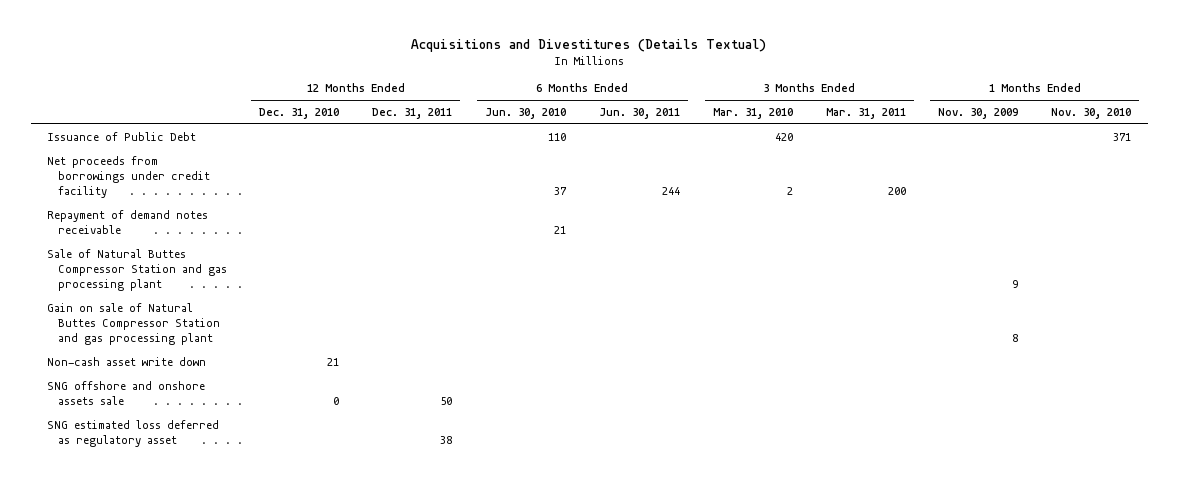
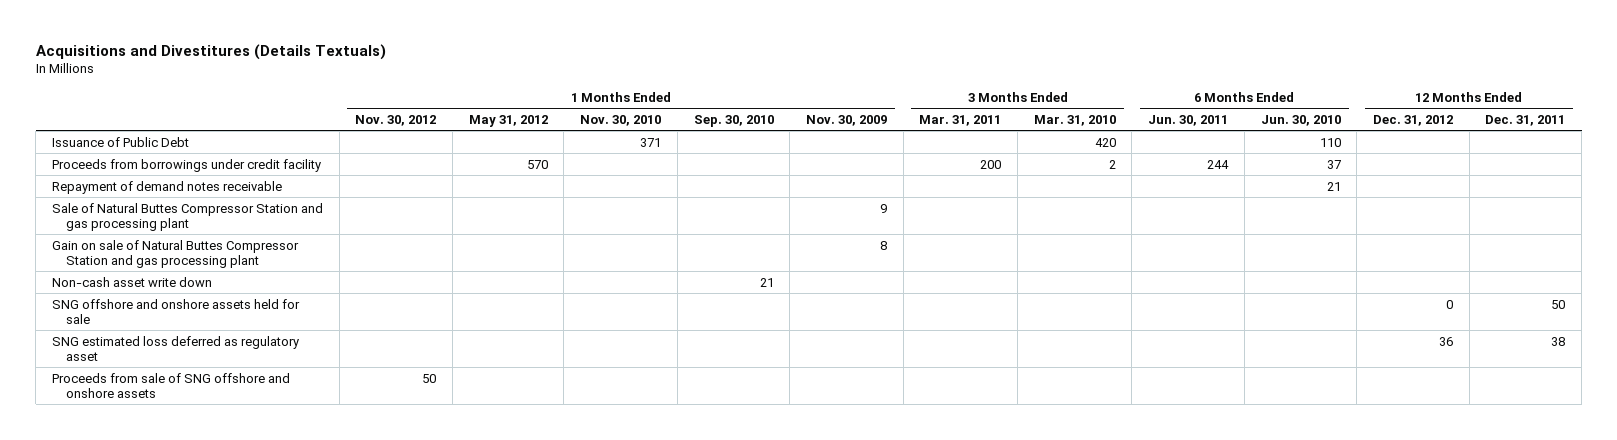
[411,38,767,52] Acquisitions and Divestitures (Details Textual) -> [35,43,386,60] Acquisitions and Divestitures (Details Textuals)
[259,107,340,119] Dec. 31, 2010 -> none
none -> [355,114,437,126] Nov. 30, 2012
none -> [468,114,548,127] May 31, 2012
none -> [693,114,774,127] Sep. 30, 2010
none -> [1372,114,1453,126] Dec. 31, 2012
[47,155,210,198] Net proceeds from borrowings under credit facility -> [51,158,321,172] Proceeds from borrowings under credit facility
[47,380,206,405] SNG offshore and onshore assets sale -> [51,298,300,324] SNG offshore and onshore assets held for sale
none -> [51,372,290,398] Proceeds from sale of SNG offshore and onshore assets

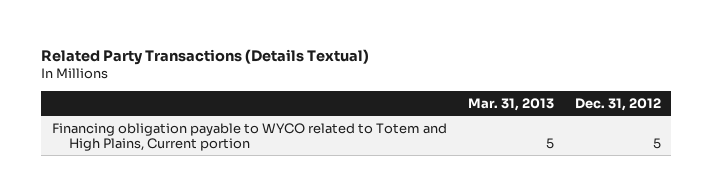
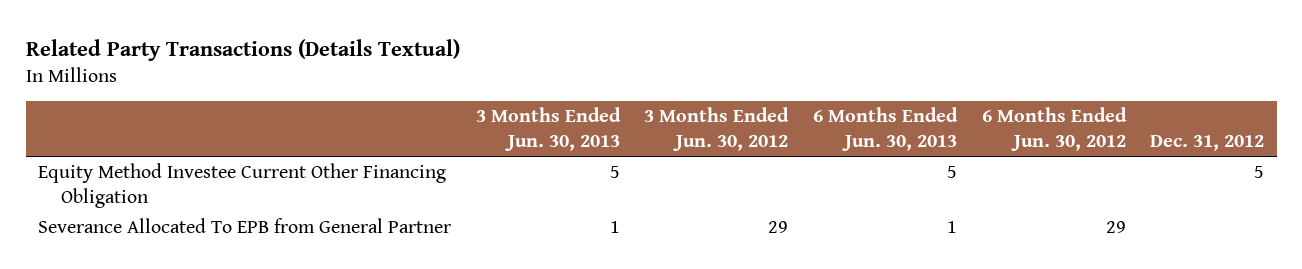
[467,97,554,111] Mar. 31, 2013 -> none
none -> [475,107,621,151] 3 Months Ended Jun. 30, 2013
none -> [644,107,790,151] 3 Months Ended Jun. 30, 2012
none -> [812,107,958,151] 6 Months Ended Jun. 30, 2013
none -> [981,107,1127,151] 6 Months Ended Jun. 30, 2012
[51,122,447,151] Financing obligation payable to WYCO related to Totem and High Plains, Current portion -> [37,163,446,208] Equity Method Investee Current Other Financing Obligation
none -> [37,218,451,234] Severance Allocated To EPB from General Partner

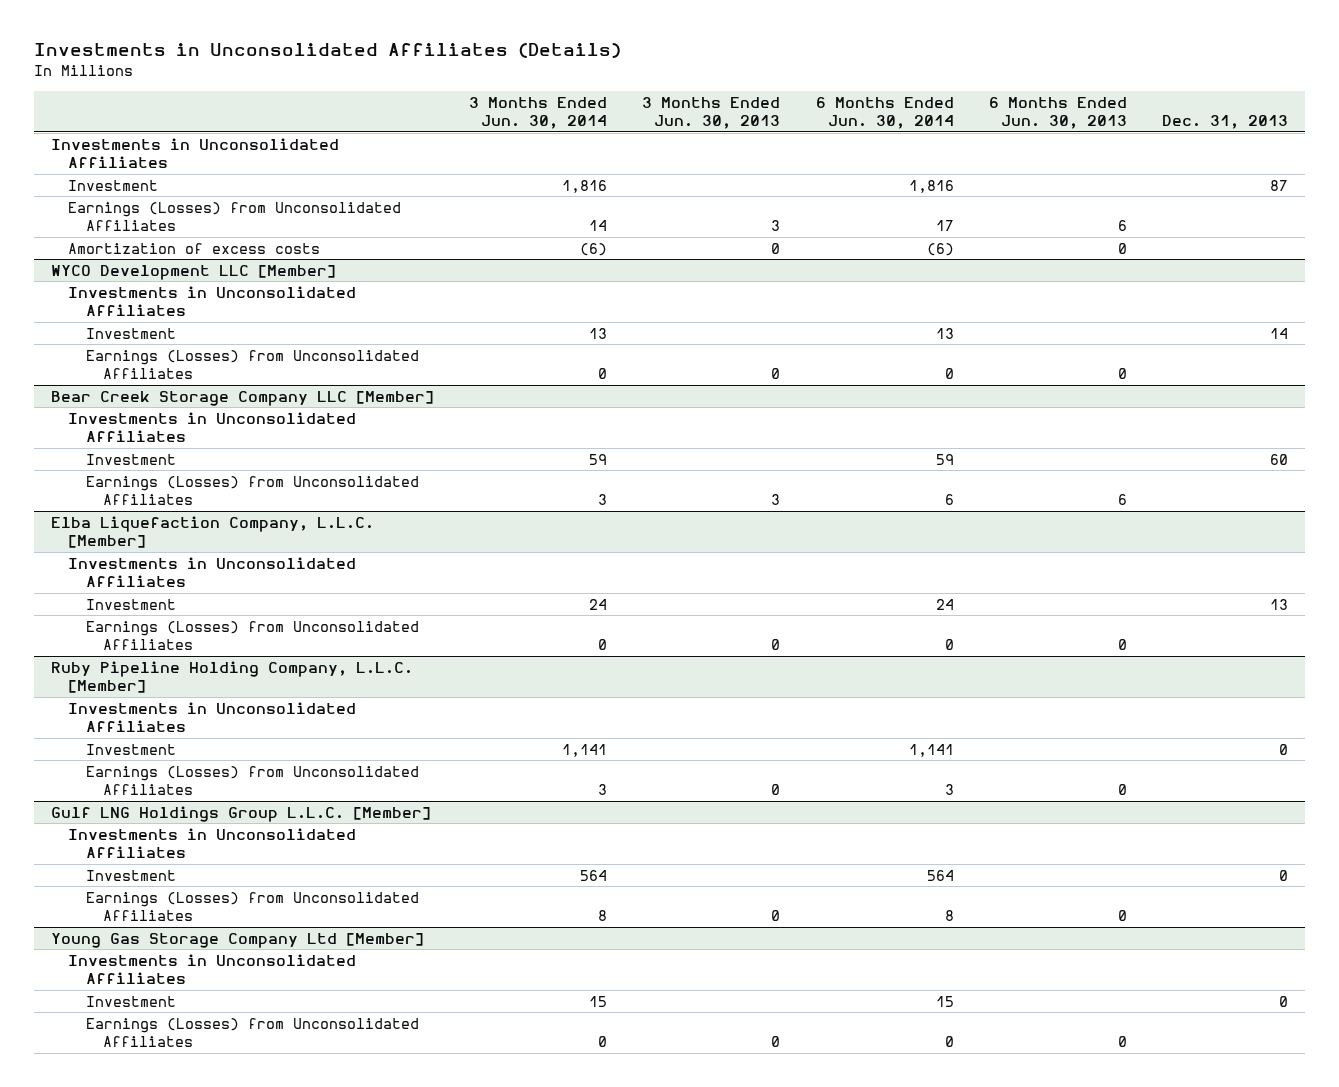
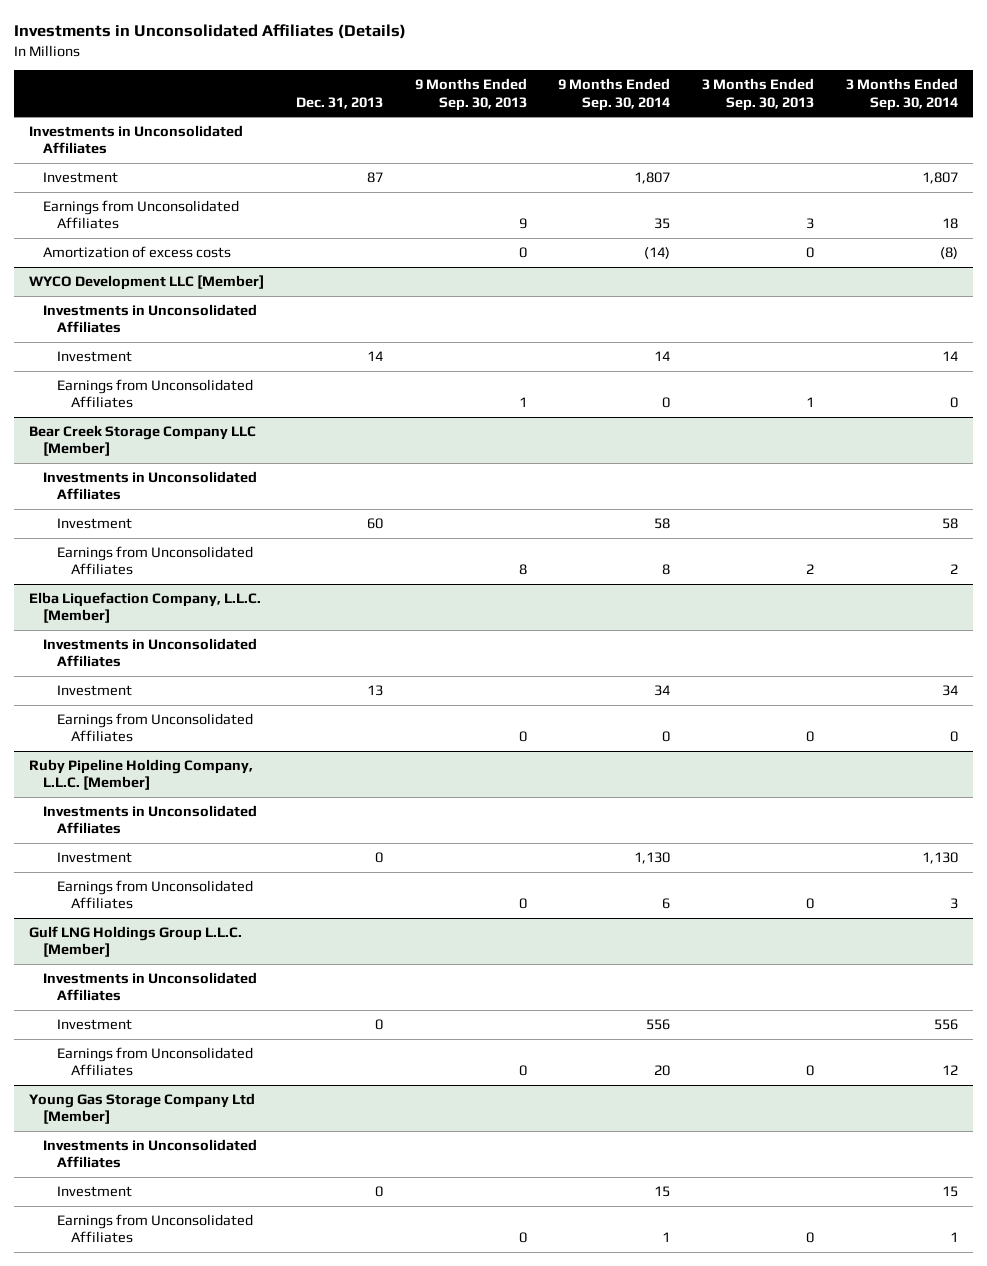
[469,96,608,130] 3 Months Ended Jun. 30, 2014 -> none
[642,96,781,130] 3 Months Ended Jun. 30, 2013 -> none
[815,96,954,130] 6 Months Ended Jun. 30, 2014 -> none
[988,96,1127,130] 6 Months Ended Jun. 30, 2013 -> none
none -> [414,78,527,111] 9 Months Ended Sep. 30, 2013
none -> [558,78,671,111] 9 Months Ended Sep. 30, 2014
none -> [701,78,814,111] 3 Months Ended Sep. 30, 2013
none -> [845,78,958,111] 3 Months Ended Sep. 30, 2014
[68,201,402,232] Earnings (Losses) from Unconsolidated Affiliates -> [43,200,240,230] Earnings from Unconsolidated Affiliates
[85,349,419,380] Earnings (Losses) from Unconsolidated Affiliates -> [57,379,254,409] Earnings from Unconsolidated Affiliates
[85,475,419,506] Earnings (Losses) from Unconsolidated Affiliates -> [57,546,254,576] Earnings from Unconsolidated Affiliates
[85,620,419,651] Earnings (Losses) from Unconsolidated Affiliates -> [57,713,254,743] Earnings from Unconsolidated Affiliates
[85,765,419,796] Earnings (Losses) from Unconsolidated Affiliates -> [57,880,254,910] Earnings from Unconsolidated Affiliates
[85,891,419,922] Earnings (Losses) from Unconsolidated Affiliates -> [57,1047,254,1077] Earnings from Unconsolidated Affiliates
[85,1017,419,1048] Earnings (Losses) from Unconsolidated Affiliates -> [57,1214,254,1244] Earnings from Unconsolidated Affiliates

